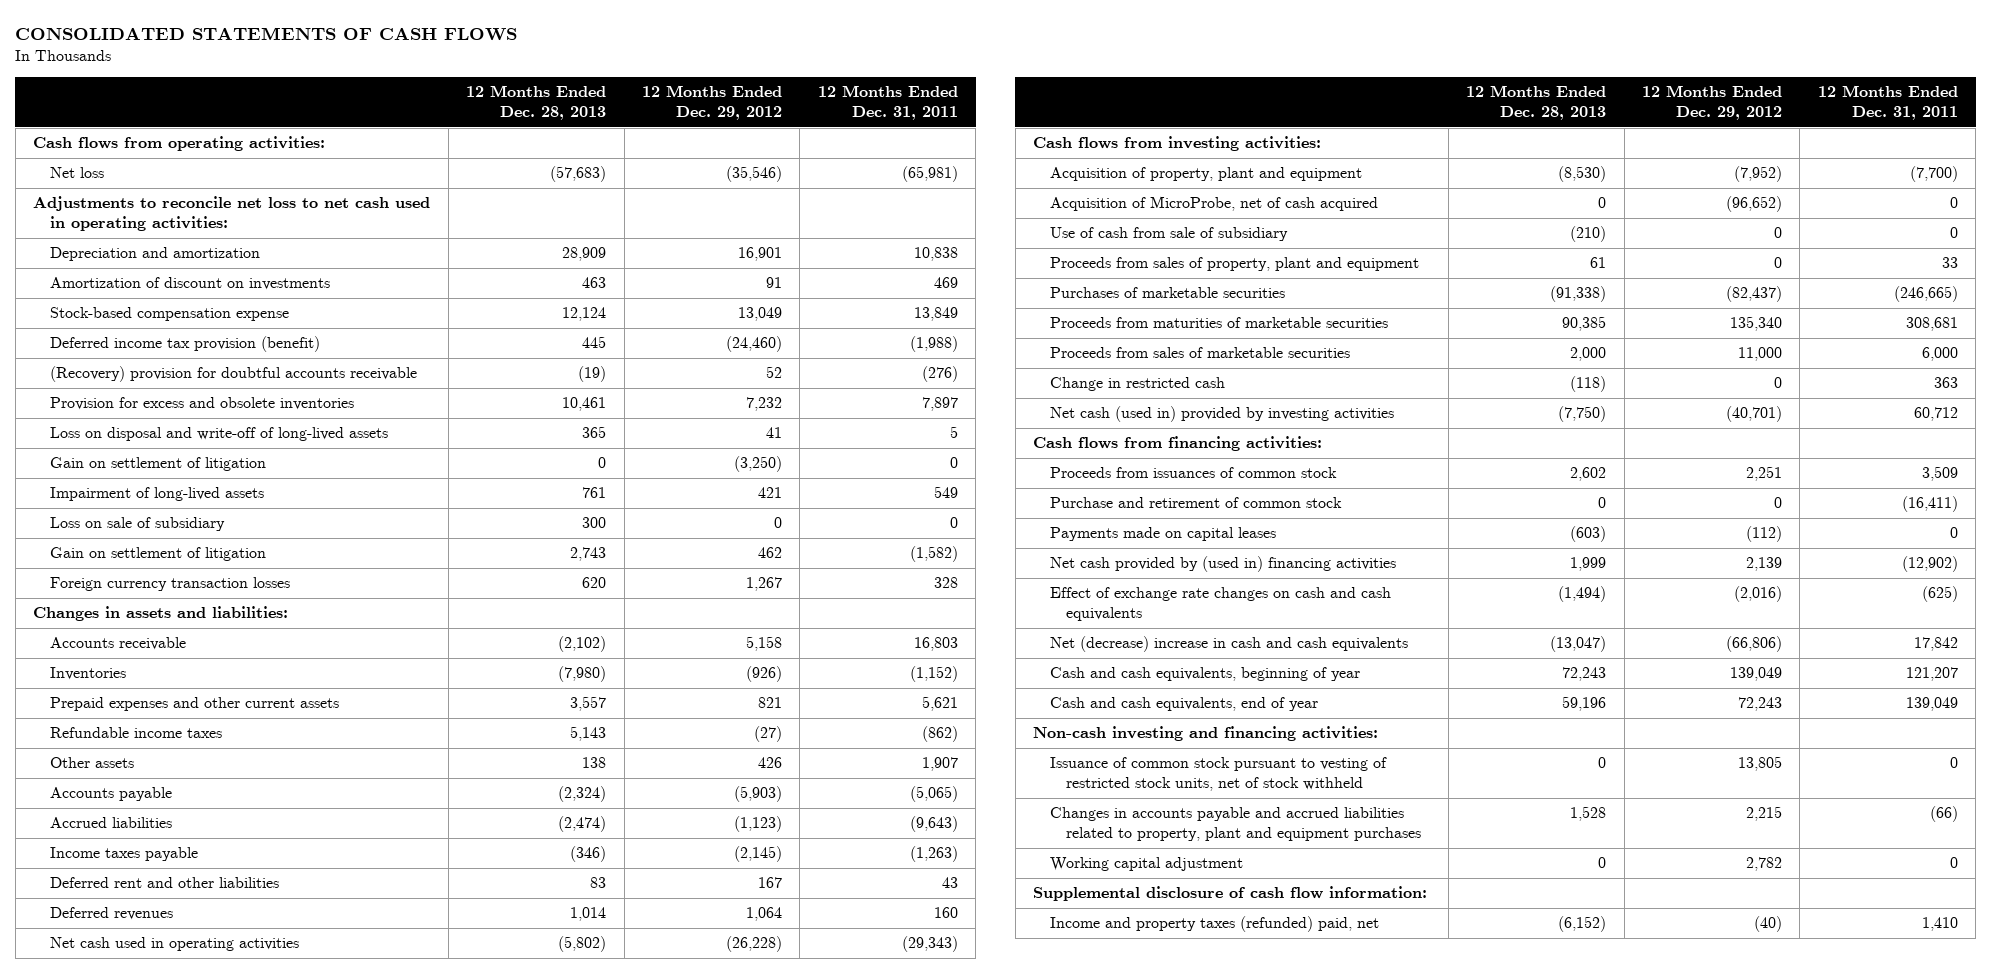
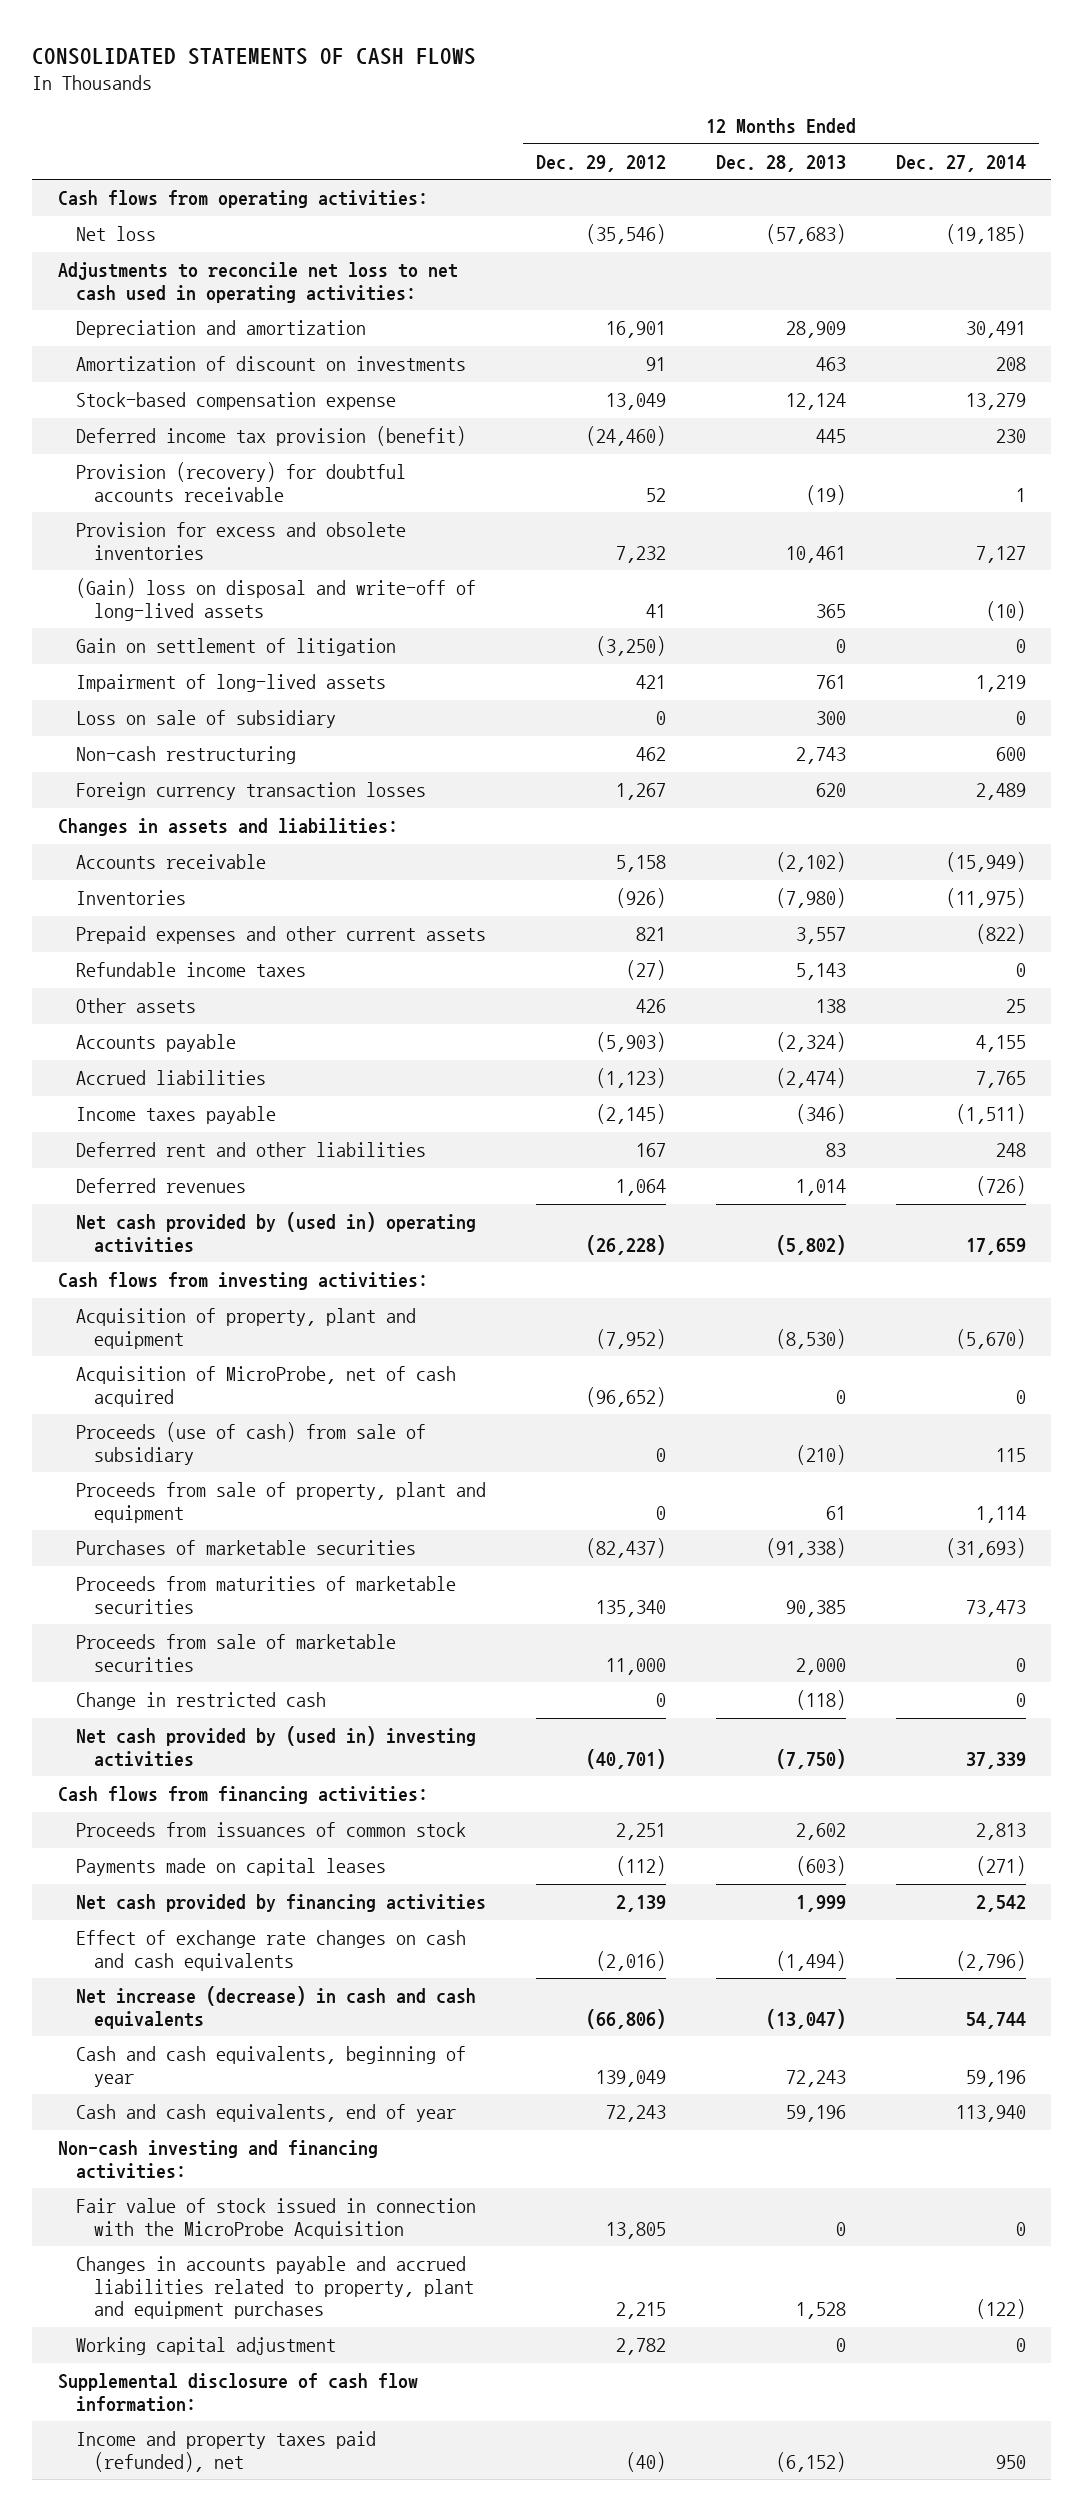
[817,85,958,121] 12 Months Ended Dec. 31, 2011 -> none
none -> [896,154,1027,172] Dec. 27, 2014
[49,366,417,383] (Recovery) provision for doubtful accounts receivable -> [75,461,406,502] Provision (recovery) for doubtful accounts receivable
[49,427,388,442] Loss on disposal and write-off of long-lived assets -> [75,577,476,621] (Gain) loss on disposal and write-off of long-lived assets
[49,547,266,562] Gain on settlement of litigation -> [75,745,296,764] Non-cash restructuring
[49,937,299,952] Net cash used in operating activities -> [75,1211,476,1253] Net cash provided by (used in) operating activities
[1049,227,1288,242] Use of cash from sale of subsidiary -> [75,1421,426,1465] Proceeds (use of cash) from sale of subsidiary
[1049,257,1419,272] Proceeds from sales of property, plant and equipment -> [75,1481,486,1523] Proceeds from sale of property, plant and equipment
[1049,347,1350,359] Proceeds from sales of marketable securities -> [75,1633,396,1672] Proceeds from sale of marketable securities
[1049,406,1394,423] Net cash (used in) provided by investing activities -> [75,1725,476,1767] Net cash provided by (used in) investing activities
[1049,497,1342,509] Purchase and retirement of common stock -> none
[1049,556,1396,573] Net cash provided by (used in) financing activities -> [75,1893,486,1912] Net cash provided by financing activities
[1049,636,1408,653] Net (decrease) increase in cash and cash equivalents -> [75,1985,476,2029] Net increase (decrease) in cash and cash equivalents
[1049,757,1387,792] Issuance of common stock pursuant to vesting of restricted stock units, net of stock withheld -> [75,2197,476,2239] Fair value of stock issued in connection with the MicroProbe Acquisition
[1049,916,1379,933] Income and property taxes (refunded) paid, net -> [75,2430,376,2472] Income and property taxes paid (refunded), net

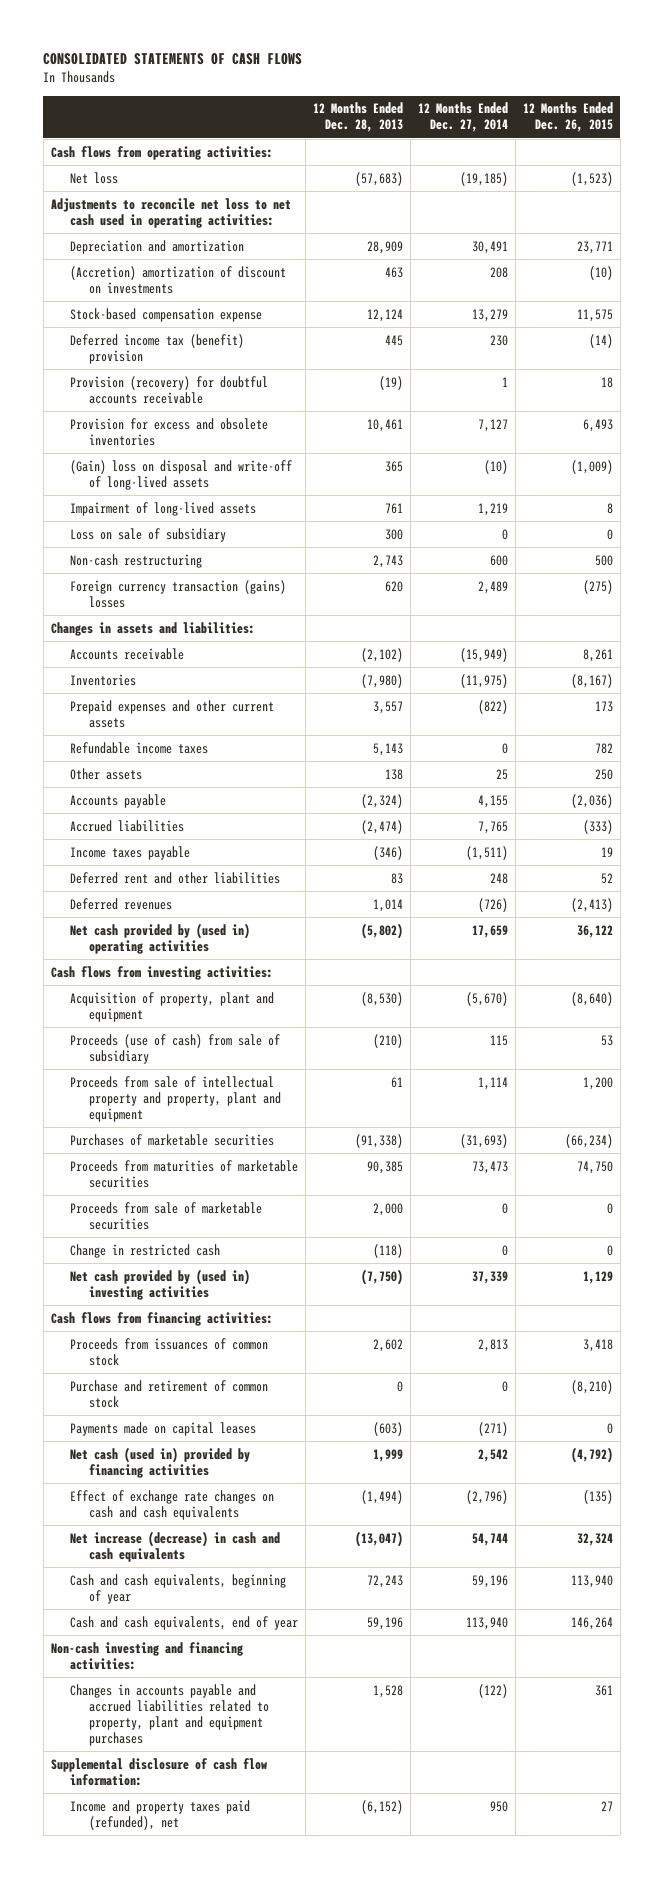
[536,154,667,172] Dec. 29, 2012 -> none
none -> [522,102,613,133] 12 Months Ended Dec. 26, 2015
[75,355,466,371] Amortization of discount on investments -> [69,265,286,294] (Accretion) amortization of discount on investments
[75,425,466,446] Deferred income tax provision (benefit) -> [69,333,244,364] Deferred income tax (benefit) provision
[75,637,396,656] Gain on settlement of litigation -> none
[75,781,426,800] Foreign currency transaction losses -> [69,579,286,608] Foreign currency transaction (gains) losses
[75,1365,456,1407] Acquisition of MicroProbe, net of cash acquired -> none
[75,1481,486,1523] Proceeds from sale of property, plant and equipment -> [69,1075,281,1122] Proceeds from sale of intellectual property and property, plant and equipment
none -> [69,1379,268,1408] Purchase and retirement of common stock
[75,1893,486,1912] Net cash provided by financing activities -> [69,1446,250,1478] Net cash (used in) provided by financing activities
[75,2197,476,2239] Fair value of stock issued in connection with the MicroProbe Acquisition -> none
[75,2336,336,2355] Working capital adjustment -> none

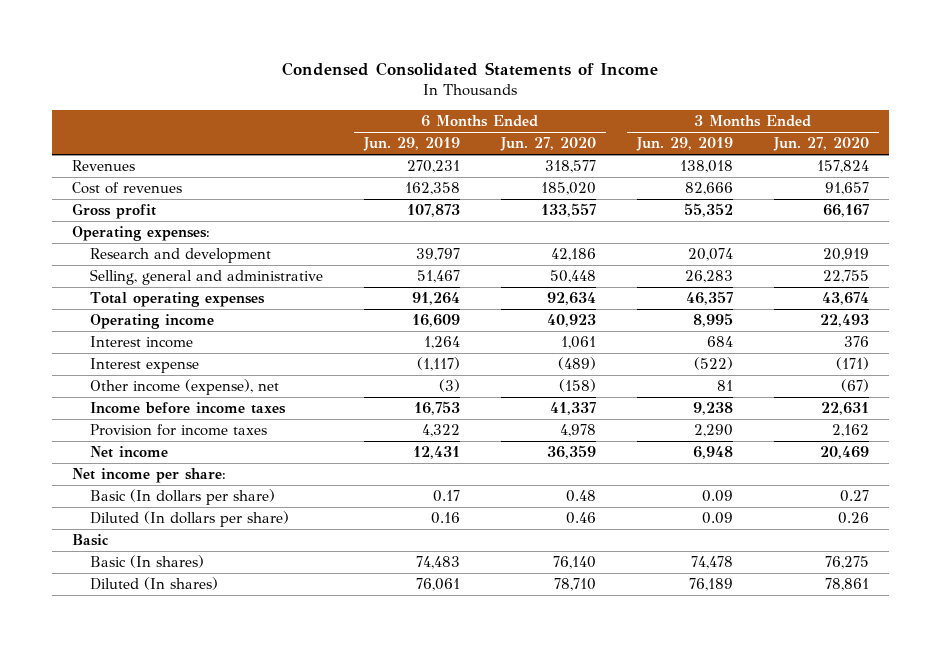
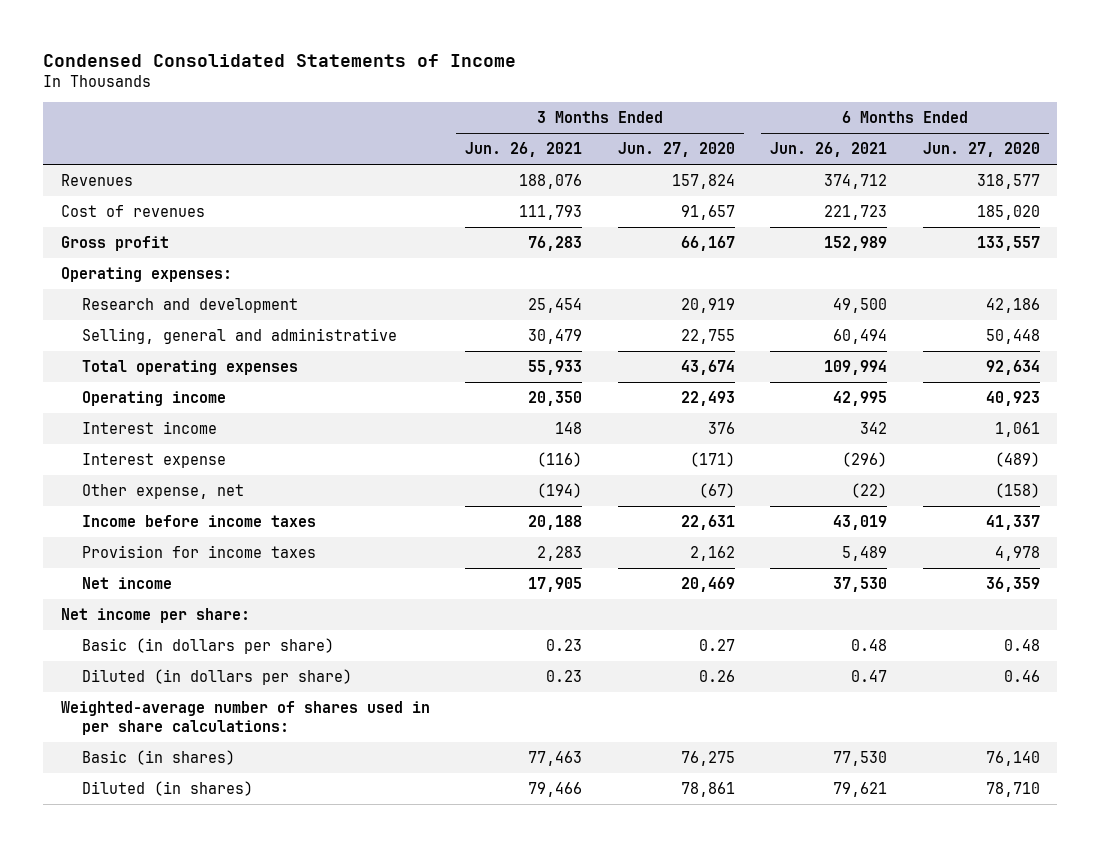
[362,137,460,152] Jun. 29, 2019 -> none
[635,137,733,152] Jun. 29, 2019 -> none
none -> [465,142,583,158] Jun. 26, 2021
none -> [770,142,888,158] Jun. 26, 2021
[89,379,279,396] Other income (expense), net -> [82,484,245,500] Other expense, net
[89,489,275,506] Basic (In dollars per share) -> [82,638,335,655] Basic (in dollars per share)
[89,511,289,528] Diluted (In dollars per share) -> [82,669,353,686] Diluted (in dollars per share)
[72,534,110,547] Basic -> [60,701,430,736] Weighted-average number of shares used in per share calculations:
[89,555,204,569] Basic (In shares) -> [82,750,236,766] Basic (in shares)
[89,577,218,591] Diluted (In shares) -> [82,781,254,797] Diluted (in shares)

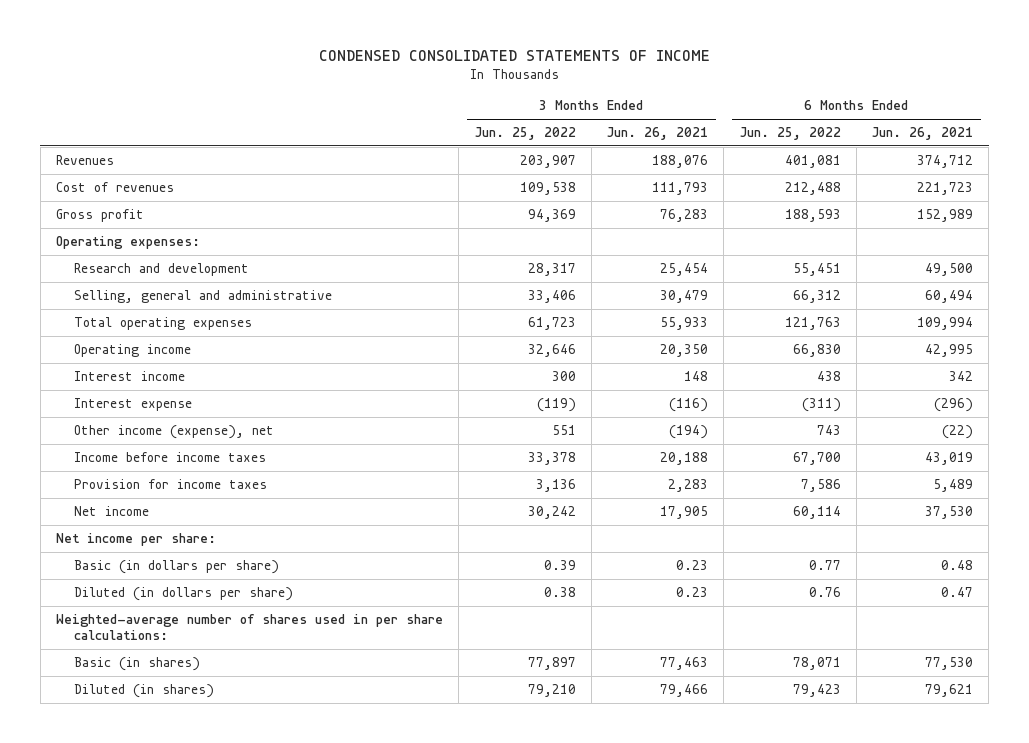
[43,53,517,67] Condensed Consolidated Statements of Income -> [318,50,710,62] CONDENSED CONSOLIDATED STATEMENTS OF INCOME
[617,142,735,158] Jun. 27, 2020 -> none
[922,142,1040,158] Jun. 27, 2020 -> none
none -> [474,127,576,141] Jun. 25, 2022
none -> [739,127,841,141] Jun. 25, 2022
[82,484,245,500] Other expense, net -> [74,424,275,439] Other income (expense), net

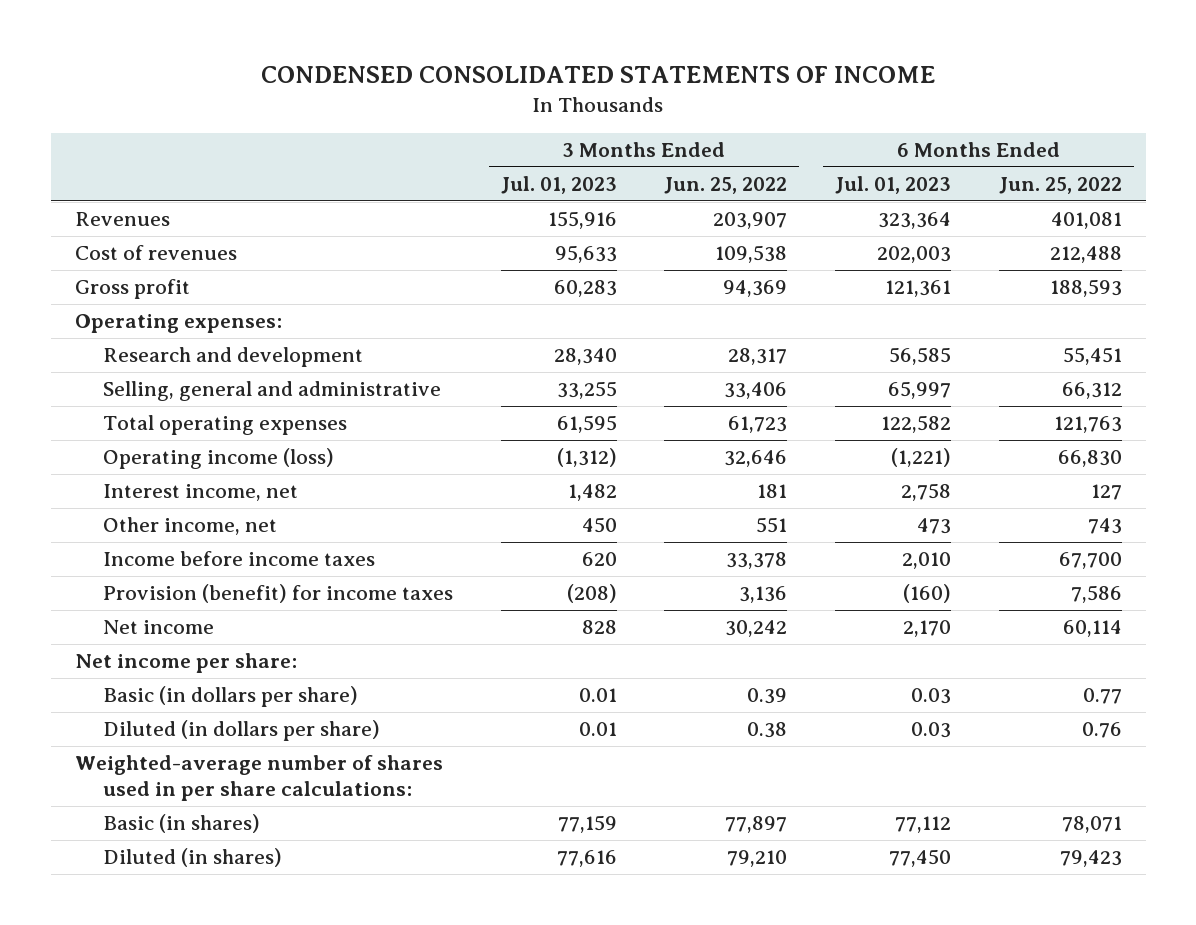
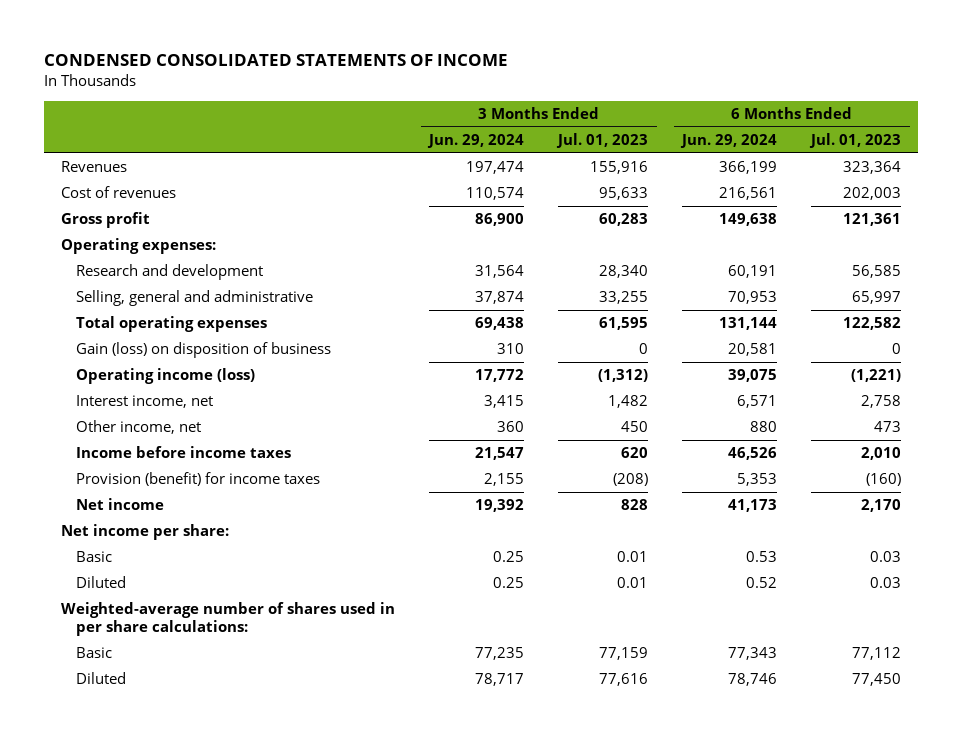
[664,177,788,195] Jun. 25, 2022 -> none
[998,177,1122,195] Jun. 25, 2022 -> none
none -> [427,133,525,148] Jun. 29, 2024
none -> [680,133,778,148] Jun. 29, 2024
none -> [76,342,332,359] Gain (loss) on disposition of business
[102,686,358,708] Basic (in dollars per share) -> [76,551,113,563] Basic
[102,720,380,742] Diluted (in dollars per share) -> [76,576,127,589] Diluted
[102,814,260,834] Basic (in shares) -> [76,647,113,659] Basic
[102,848,282,868] Diluted (in shares) -> [76,672,127,685] Diluted

